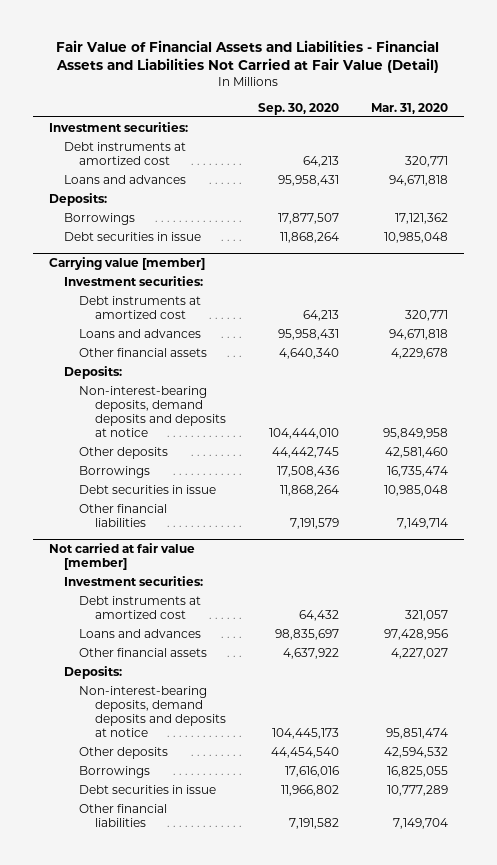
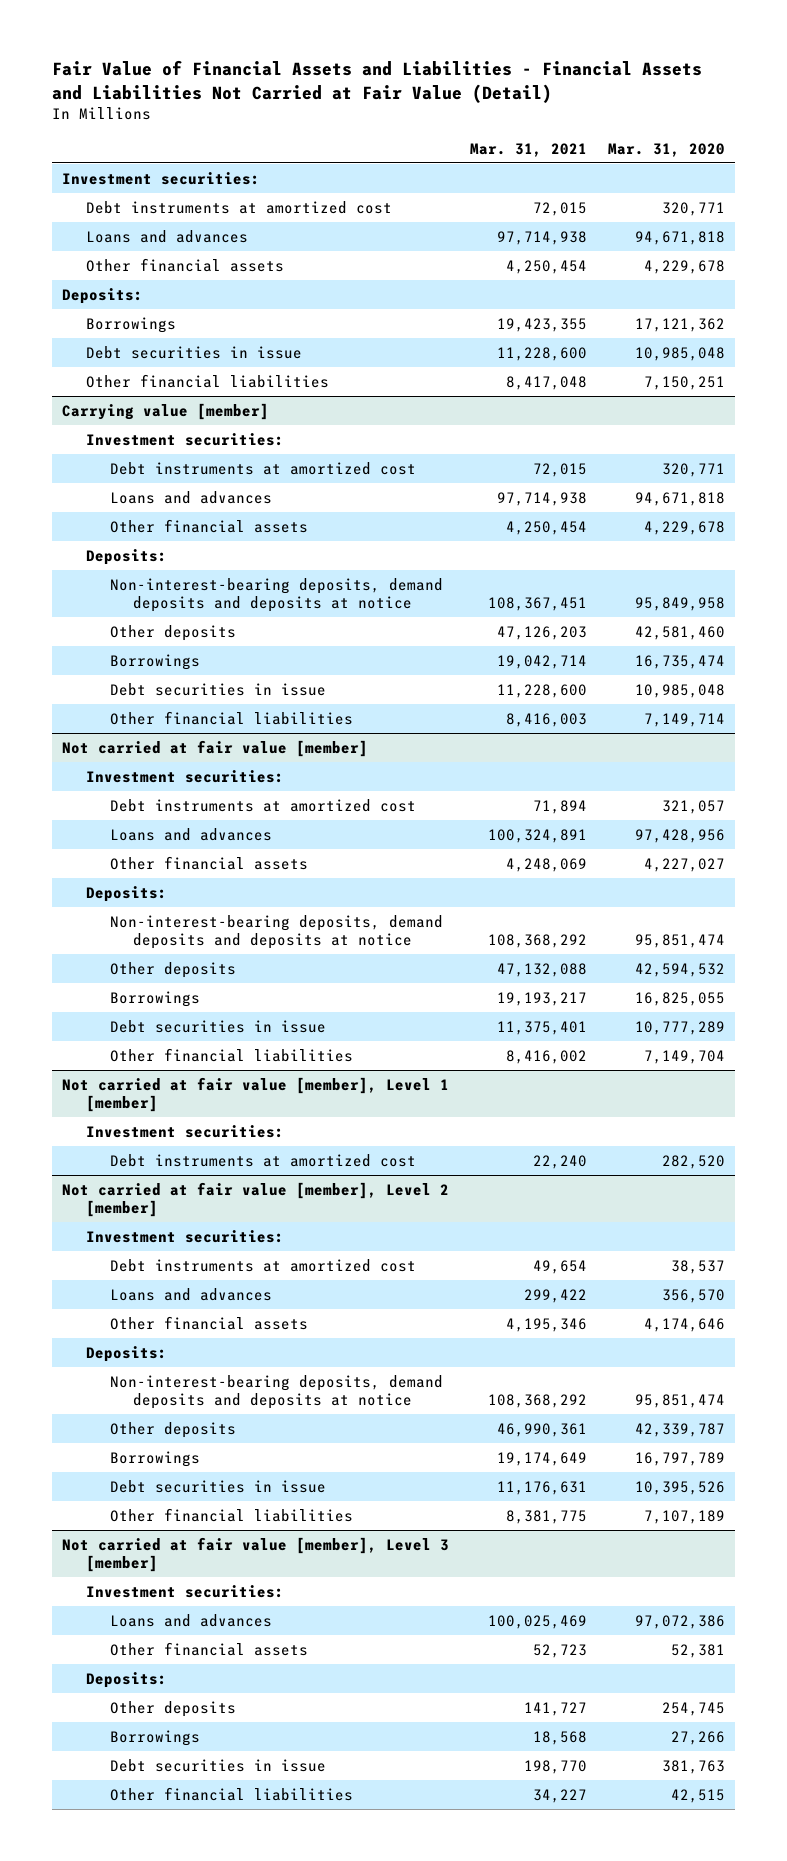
[257,102,339,115] Sep. 30, 2020 -> none
none -> [470,142,588,157] Mar. 31, 2021
none -> [86,257,285,272] Other financial assets
none -> [86,373,330,388] Other financial liabilities
none -> [62,1076,450,1112] Not carried at fair value [member], Level 1 [member]
none -> [86,1124,285,1138] Investment securities:
none -> [109,1153,416,1167] Debt instruments at amortized cost
none -> [62,1181,450,1217] Not carried at fair value [member], Level 2 [member]
none -> [86,1229,285,1243] Investment securities:
none -> [109,1258,416,1272] Debt instruments at amortized cost
none -> [109,1287,272,1301] Loans and advances
none -> [109,1315,308,1330] Other financial assets
none -> [86,1345,168,1362] Deposits:
none -> [109,1374,443,1409] Non-interest-bearing deposits, demand deposits and deposits at notice
none -> [109,1421,236,1438] Other deposits
none -> [109,1450,200,1467] Borrowings
none -> [109,1479,326,1493] Debt securities in issue
none -> [109,1507,353,1522] Other financial liabilities
none -> [62,1536,450,1572] Not carried at fair value [member], Level 3 [member]
none -> [86,1584,285,1598] Investment securities:
none -> [109,1613,272,1627] Loans and advances
none -> [109,1641,308,1656] Other financial assets
none -> [86,1671,168,1688] Deposits:
none -> [109,1700,236,1717] Other deposits
none -> [109,1729,200,1746] Borrowings
none -> [109,1758,326,1772] Debt securities in issue
none -> [109,1786,353,1801] Other financial liabilities

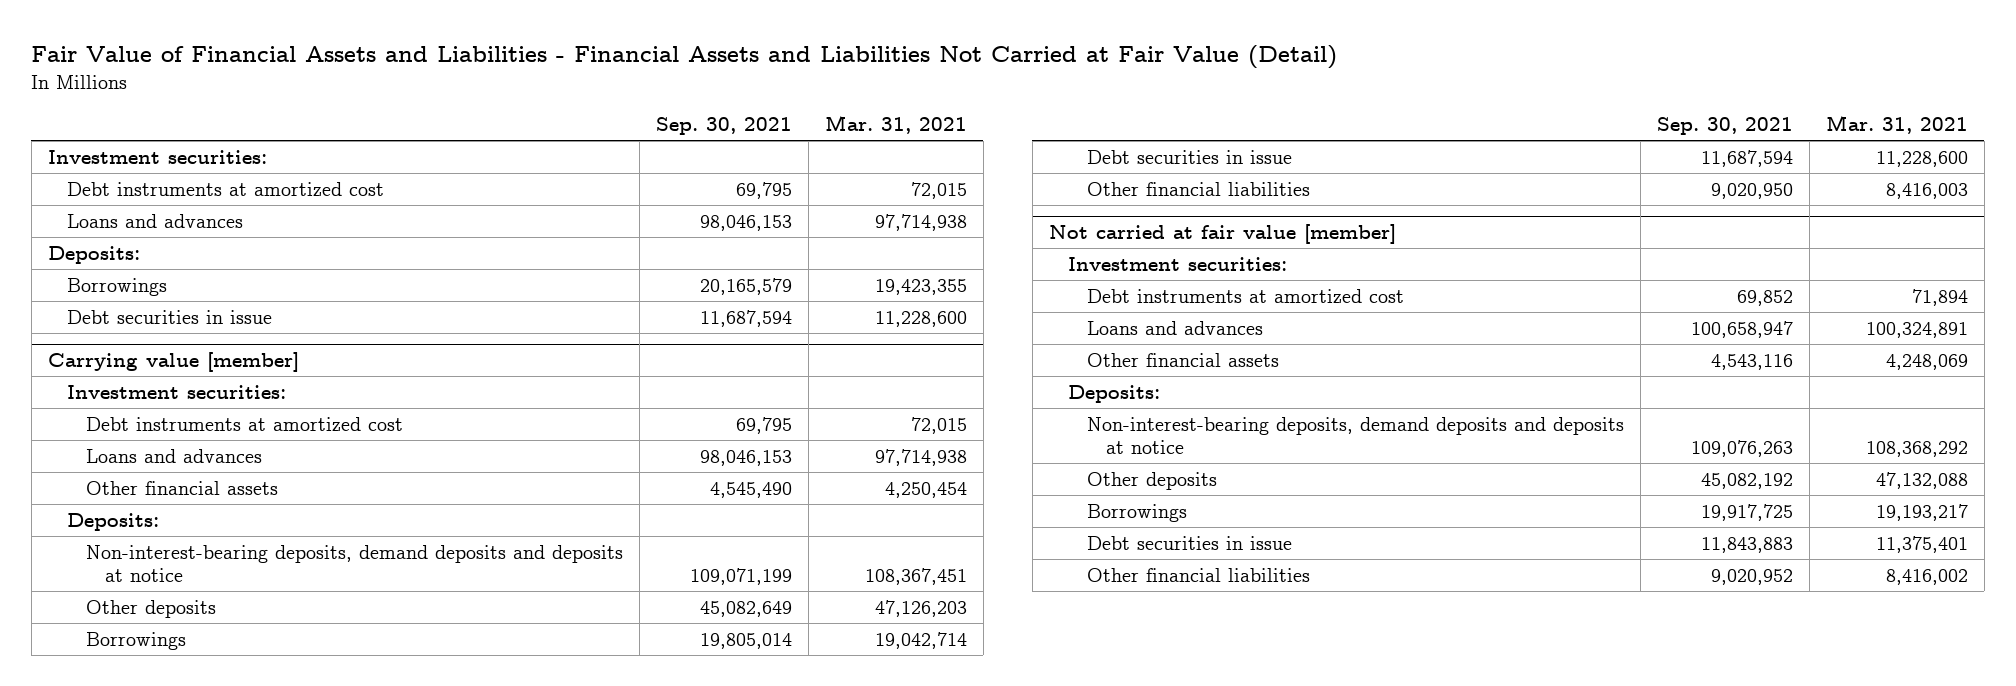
[607,142,725,157] Mar. 31, 2020 -> none
none -> [655,116,792,135] Sep. 30, 2021
[86,257,285,272] Other financial assets -> none
[86,373,330,388] Other financial liabilities -> none
[62,1076,450,1112] Not carried at fair value [member], Level 1 [member] -> none
[86,1124,285,1138] Investment securities: -> none
[109,1153,416,1167] Debt instruments at amortized cost -> none
[62,1181,450,1217] Not carried at fair value [member], Level 2 [member] -> none
[86,1229,285,1243] Investment securities: -> none
[109,1258,416,1272] Debt instruments at amortized cost -> none
[109,1287,272,1301] Loans and advances -> none
[109,1315,308,1330] Other financial assets -> none
[86,1345,168,1362] Deposits: -> none
[109,1374,443,1409] Non-interest-bearing deposits, demand deposits and deposits at notice -> none
[109,1421,236,1438] Other deposits -> none
[109,1450,200,1467] Borrowings -> none
[109,1479,326,1493] Debt securities in issue -> none
[109,1507,353,1522] Other financial liabilities -> none
[62,1536,450,1572] Not carried at fair value [member], Level 3 [member] -> none
[86,1584,285,1598] Investment securities: -> none
[109,1613,272,1627] Loans and advances -> none
[109,1641,308,1656] Other financial assets -> none
[86,1671,168,1688] Deposits: -> none
[109,1700,236,1717] Other deposits -> none
[109,1729,200,1746] Borrowings -> none
[109,1758,326,1772] Debt securities in issue -> none
[109,1786,353,1801] Other financial liabilities -> none

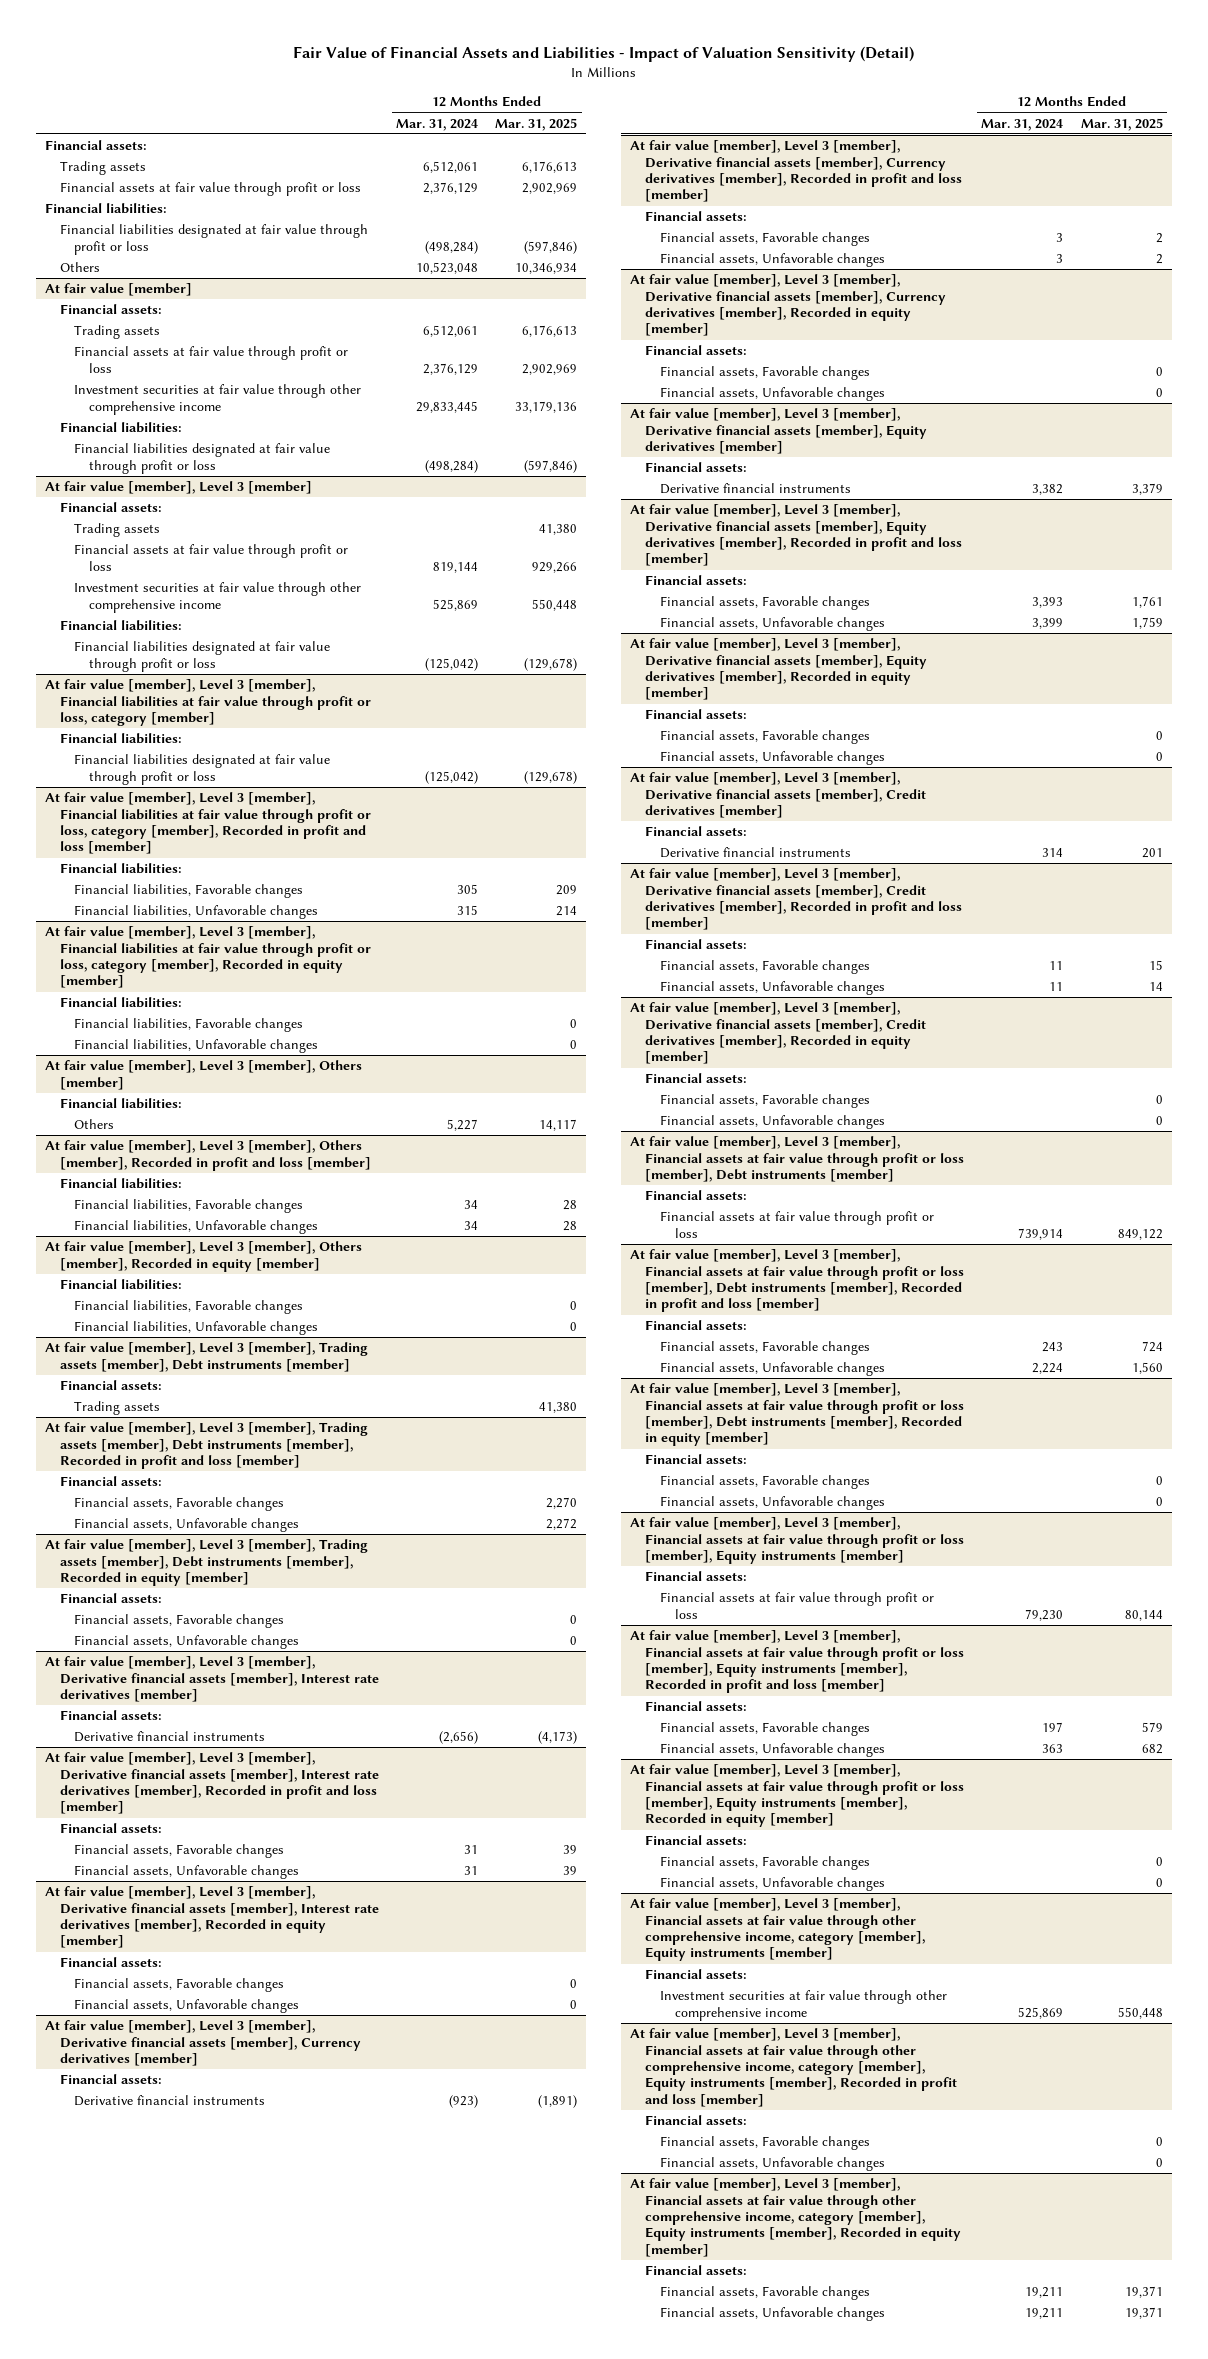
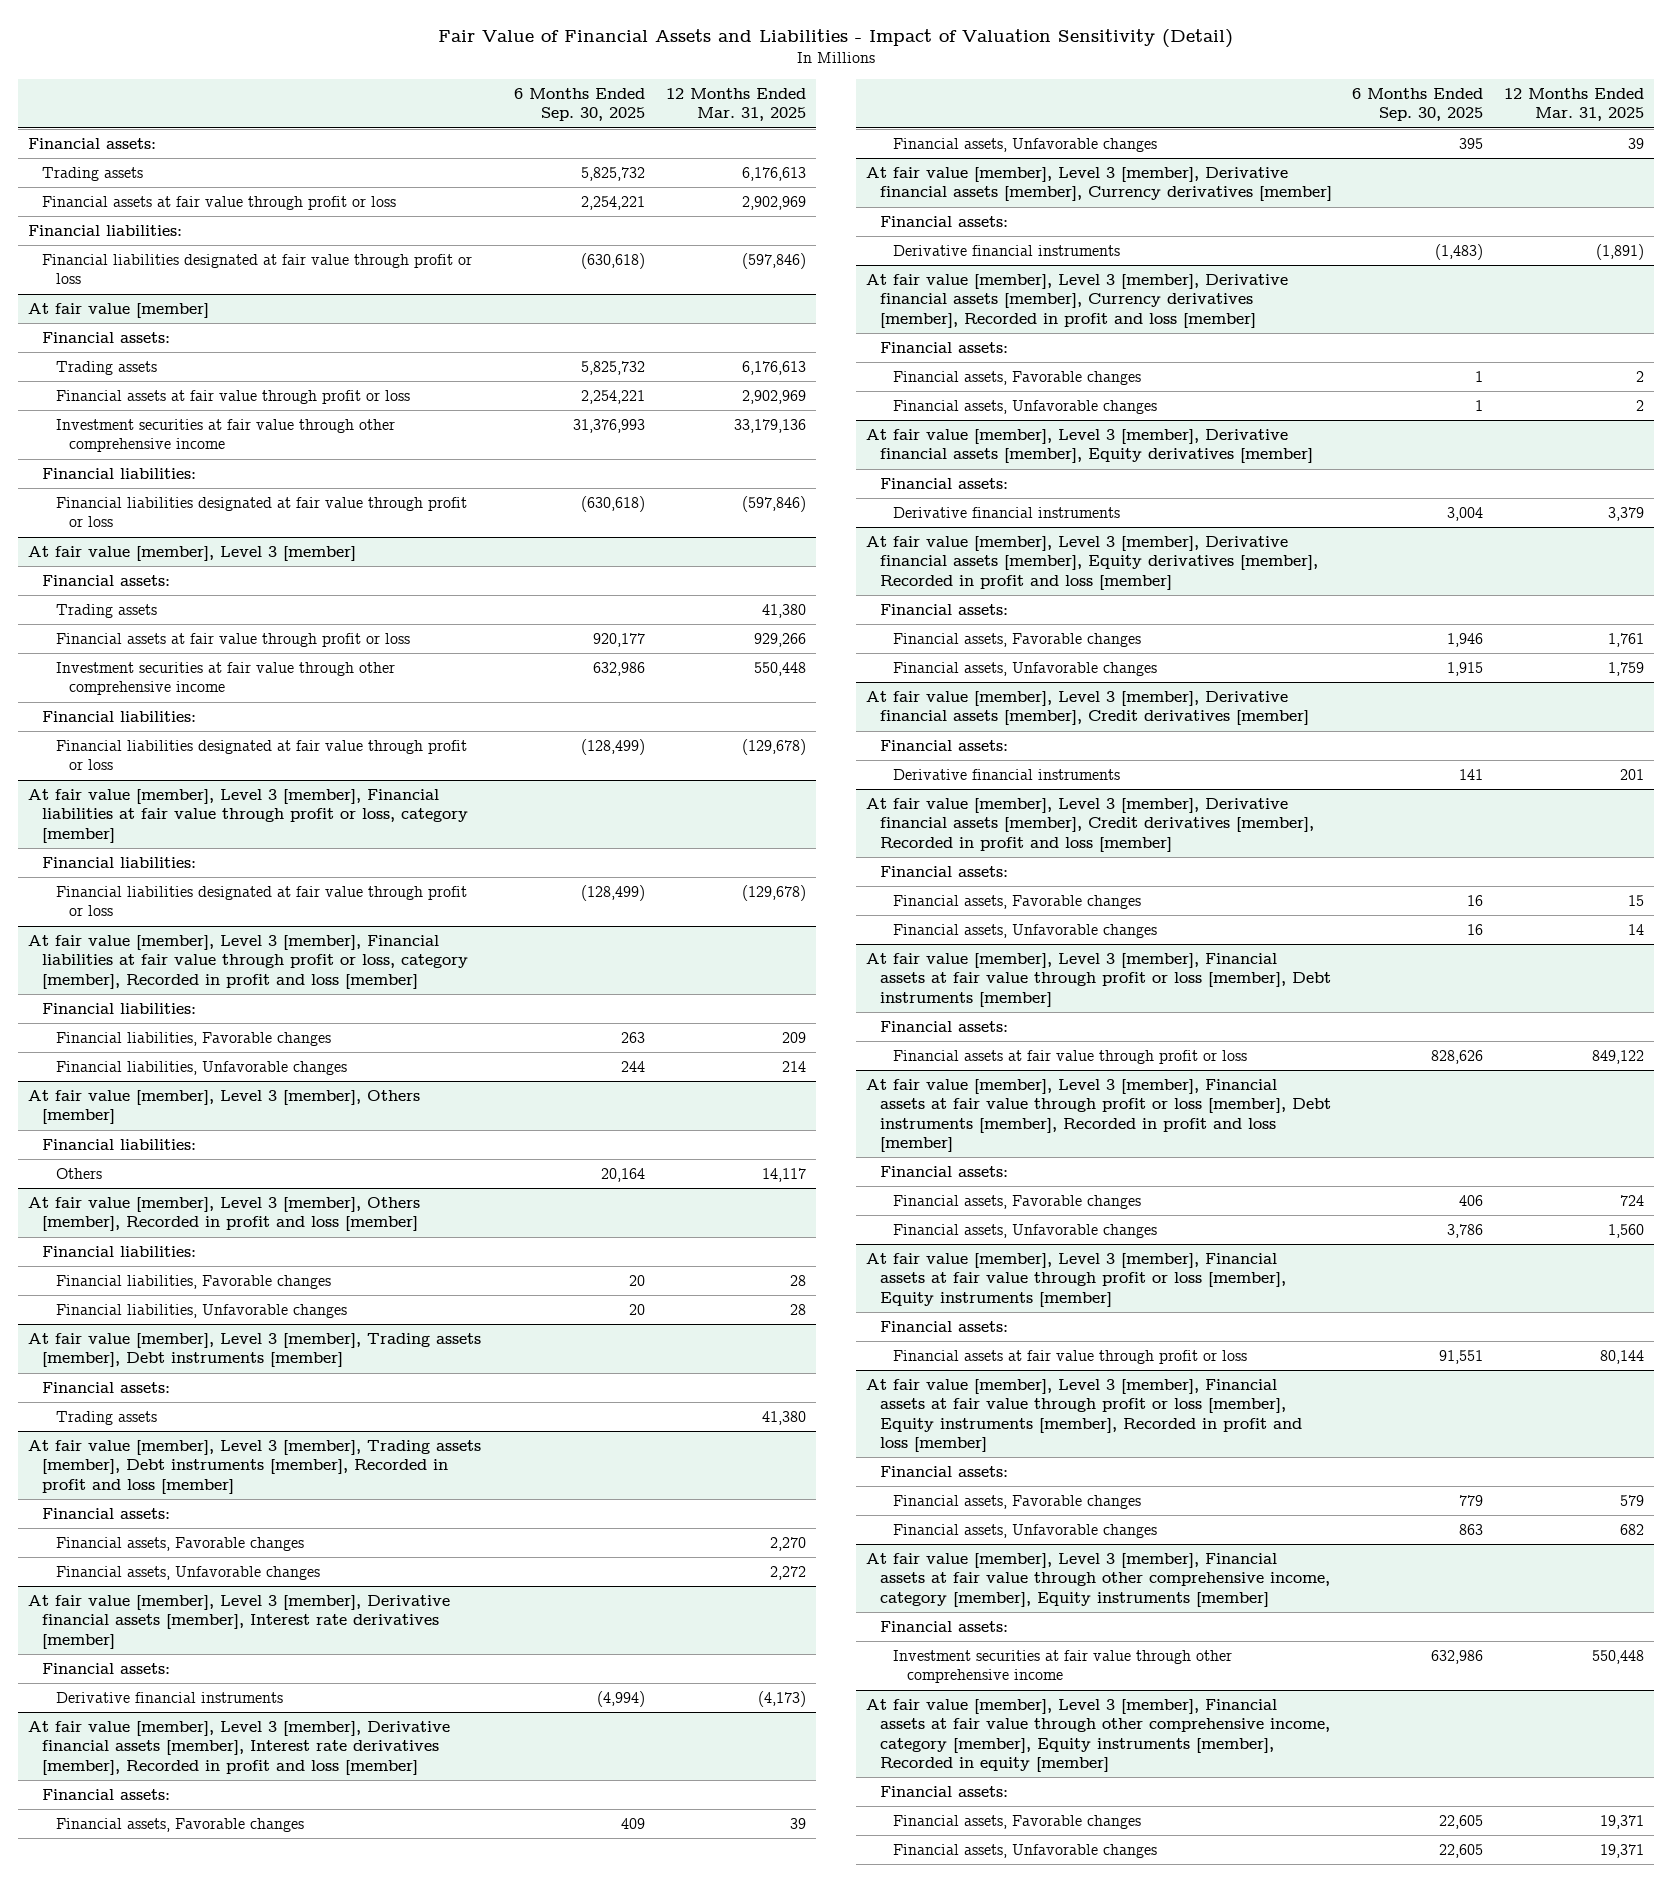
[395,118,478,131] Mar. 31, 2024 -> none
none -> [514,88,646,122] 6 Months Ended Sep. 30, 2025
[59,262,100,273] Others -> none
[44,926,371,989] At fair value [member], Level 3 [member], Financial liabilities at fair value through profit or loss, category [member], Recorded in equity [member] -> none
[59,997,182,1009] Financial liabilities: -> none
[74,1018,304,1033] Financial liabilities, Favorable changes -> none
[74,1039,319,1054] Financial liabilities, Unfavorable changes -> none
[44,1241,362,1272] At fair value [member], Level 3 [member], Others [member], Recorded in equity [member] -> none
[59,1279,182,1291] Financial liabilities: -> none
[74,1300,304,1315] Financial liabilities, Favorable changes -> none
[74,1321,319,1336] Financial liabilities, Unfavorable changes -> none
[44,1539,368,1587] At fair value [member], Level 3 [member], Trading assets [member], Debt instruments [member], Recorded in equity [member] -> none
[59,1593,162,1604] Financial assets: -> none
[74,1614,285,1629] Financial assets, Favorable changes -> none
[74,1635,300,1650] Financial assets, Unfavorable changes -> none
[44,1886,379,1949] At fair value [member], Level 3 [member], Derivative financial assets [member], Interest rate derivatives [member], Recorded in equity [member] -> none
[59,1957,162,1968] Financial assets: -> none
[74,1978,285,1993] Financial assets, Favorable changes -> none
[74,1999,300,2014] Financial assets, Unfavorable changes -> none
[630,274,946,337] At fair value [member], Level 3 [member], Derivative financial assets [member], Currency derivatives [member], Recorded in equity [member] -> none
[644,345,747,356] Financial assets: -> none
[659,366,870,381] Financial assets, Favorable changes -> none
[659,387,885,402] Financial assets, Unfavorable changes -> none
[630,638,927,701] At fair value [member], Level 3 [member], Derivative financial assets [member], Equity derivatives [member], Recorded in equity [member] -> none
[644,709,747,720] Financial assets: -> none
[659,730,870,745] Financial assets, Favorable changes -> none
[659,751,885,766] Financial assets, Unfavorable changes -> none
[630,1002,926,1065] At fair value [member], Level 3 [member], Derivative financial assets [member], Credit derivatives [member], Recorded in equity [member] -> none
[644,1073,747,1084] Financial assets: -> none
[659,1094,870,1109] Financial assets, Favorable changes -> none
[659,1115,885,1130] Financial assets, Unfavorable changes -> none
[630,1383,964,1447] At fair value [member], Level 3 [member], Financial assets at fair value through profit or loss [member], Debt instruments [member], Recorded in equity [member] -> none
[644,1454,747,1465] Financial assets: -> none
[659,1475,870,1490] Financial assets, Favorable changes -> none
[659,1496,885,1511] Financial assets, Unfavorable changes -> none
[630,1764,964,1828] At fair value [member], Level 3 [member], Financial assets at fair value through profit or loss [member], Equity instruments [member], Recorded in equity [member] -> none
[644,1835,747,1846] Financial assets: -> none
[659,1856,870,1871] Financial assets, Favorable changes -> none
[659,1877,885,1892] Financial assets, Unfavorable changes -> none
[630,2028,957,2107] At fair value [member], Level 3 [member], Financial assets at fair value through other comprehensive income, category [member], Equity instruments [member], Recorded in profit and loss [member] -> none
[644,2115,747,2126] Financial assets: -> none
[659,2136,870,2151] Financial assets, Favorable changes -> none
[659,2157,885,2172] Financial assets, Unfavorable changes -> none

